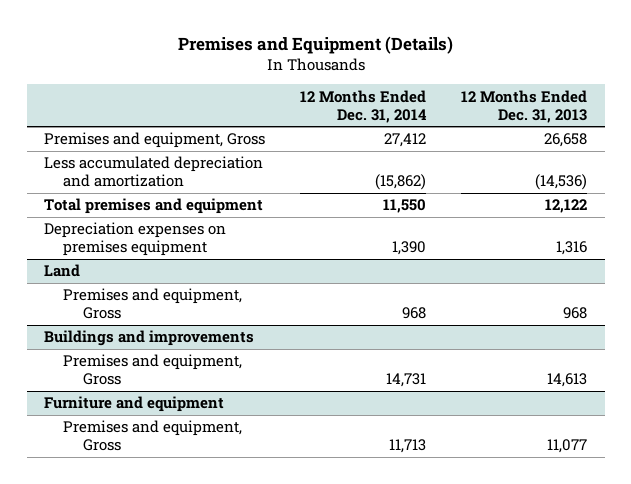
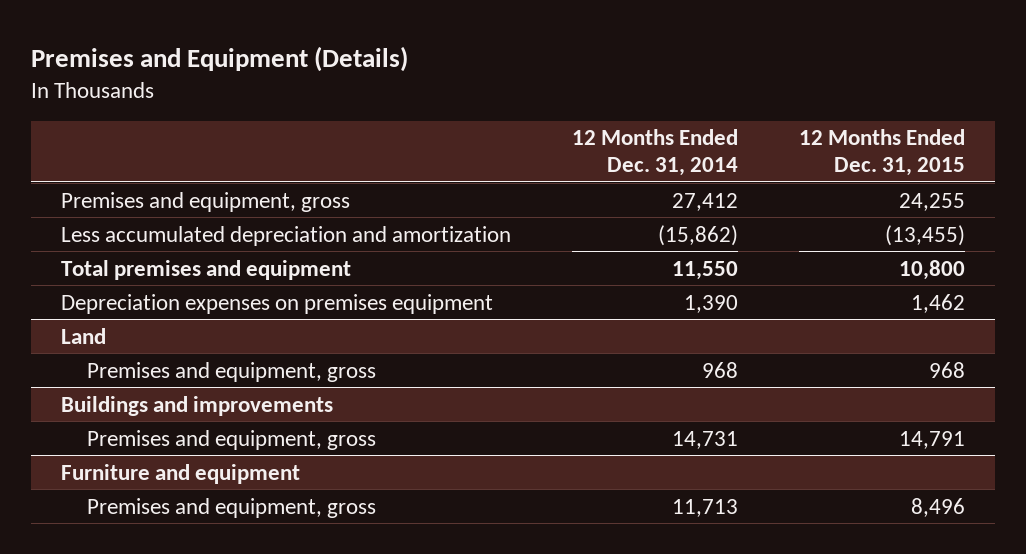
[461,89,588,123] 12 Months Ended Dec. 31, 2013 -> none
none -> [799,129,966,177] 12 Months Ended Dec. 31, 2015
[44,132,266,149] Premises and equipment, Gross -> [61,191,351,212] Premises and equipment, gross
[63,288,243,320] Premises and equipment, Gross -> [87,361,377,382] Premises and equipment, gross
[63,354,243,386] Premises and equipment, Gross -> [87,429,377,450] Premises and equipment, gross
[63,420,243,452] Premises and equipment, Gross -> [87,497,377,518] Premises and equipment, gross

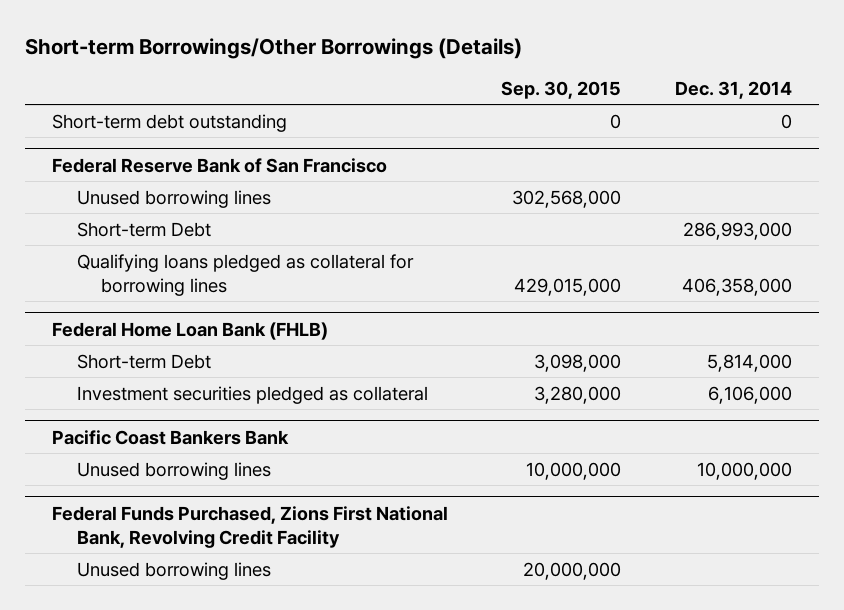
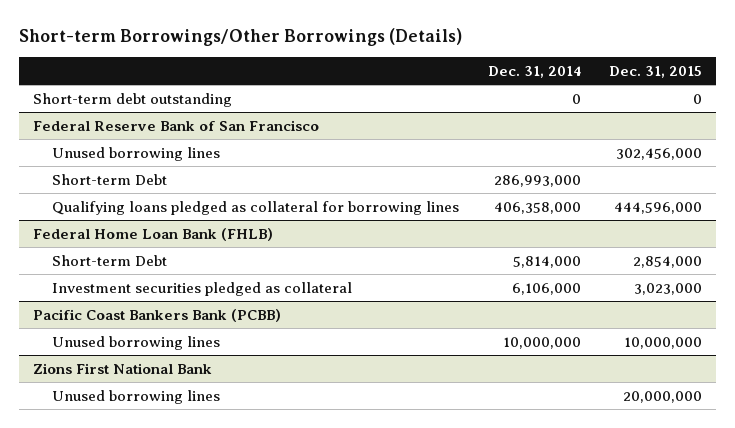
[501,80,622,99] Sep. 30, 2015 -> none
none -> [608,65,702,78] Dec. 31, 2015
[51,429,289,445] Pacific Coast Bankers Bank -> [32,308,281,322] Pacific Coast Bankers Bank (PCBB)
[51,505,448,548] Federal Funds Purchased, Zions First National Bank, Revolving Credit Facility -> none
none -> [32,362,212,374] Zions First National Bank

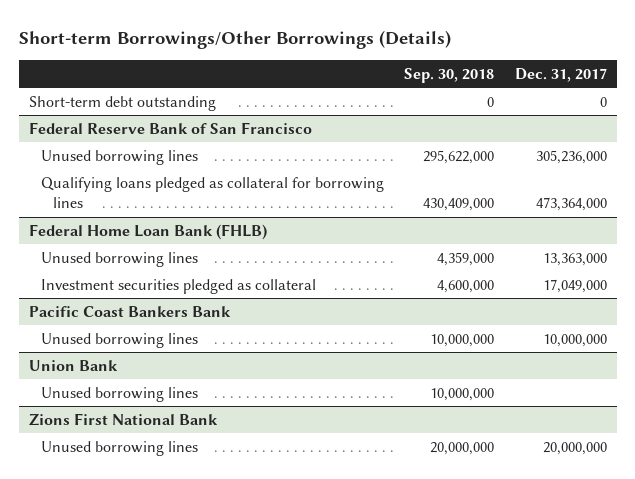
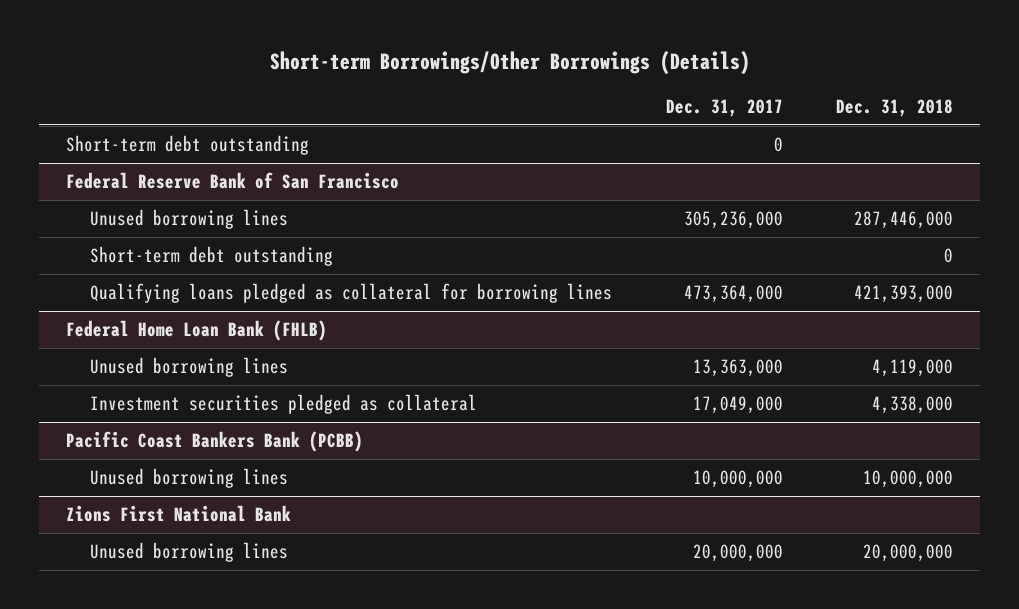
[404,67,495,83] Sep. 30, 2018 -> none
none -> [836,99,954,118] Dec. 31, 2018
none -> [90,246,334,267] Short-term debt outstanding
[28,305,231,317] Pacific Coast Bankers Bank -> [66,431,364,453] Pacific Coast Bankers Bank (PCBB)
[28,359,118,371] Union Bank -> none
[40,386,198,402] Unused borrowing lines -> none

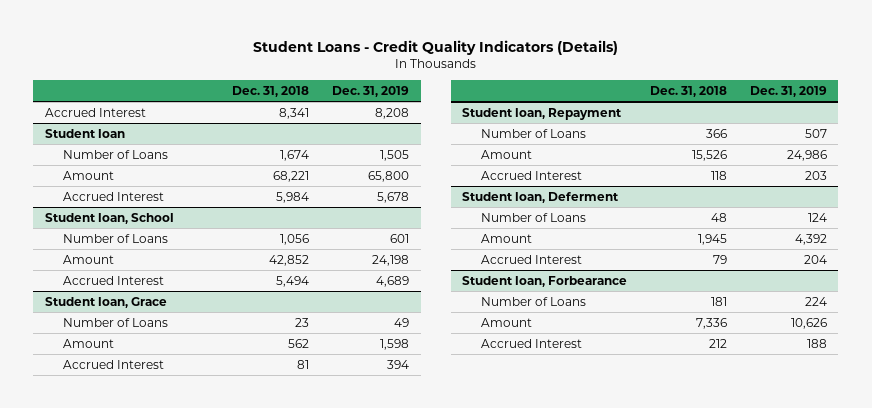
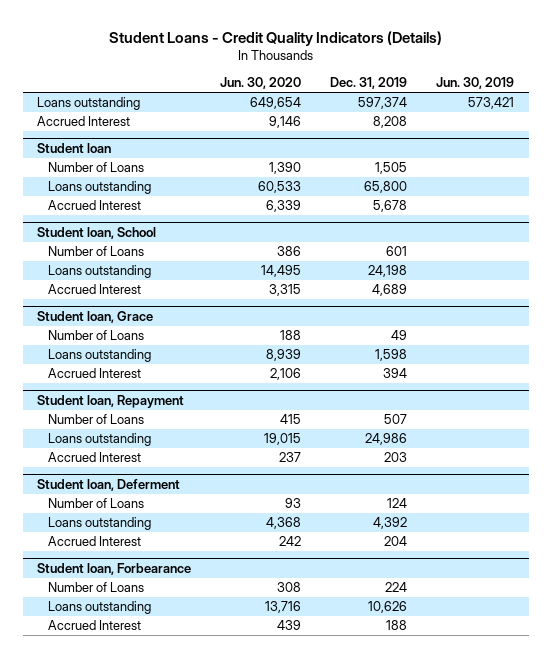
[232,85,310,97] Dec. 31, 2018 -> none
none -> [220,77,302,90] Jun. 30, 2020
none -> [436,77,515,90] Jun. 30, 2019
none -> [37,97,141,111] Loans outstanding
[62,170,114,180] Amount -> [48,181,152,195] Loans outstanding
[62,254,114,264] Amount -> [48,265,152,279] Loans outstanding
[62,338,114,348] Amount -> [48,349,152,363] Loans outstanding
[480,149,532,159] Amount -> [48,433,152,447] Loans outstanding
[480,233,532,243] Amount -> [48,517,152,531] Loans outstanding
[480,317,532,327] Amount -> [48,601,152,615] Loans outstanding

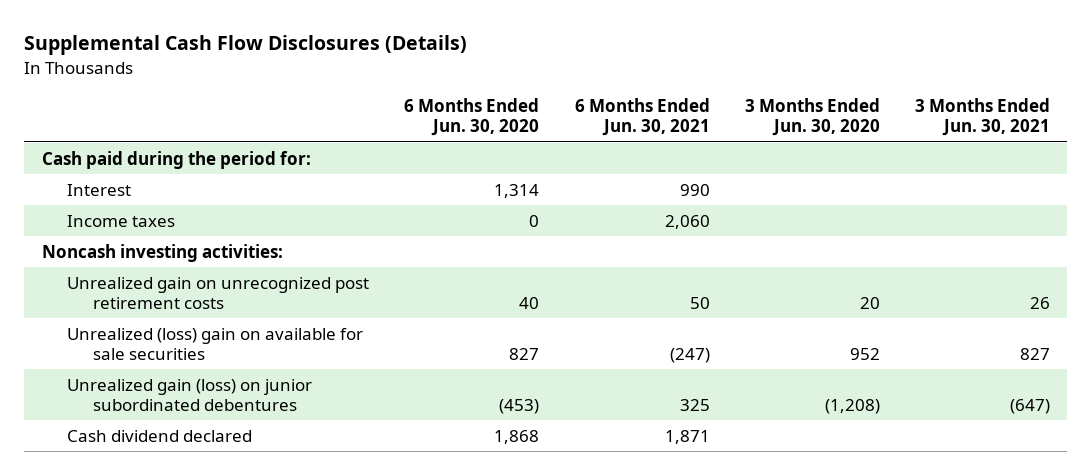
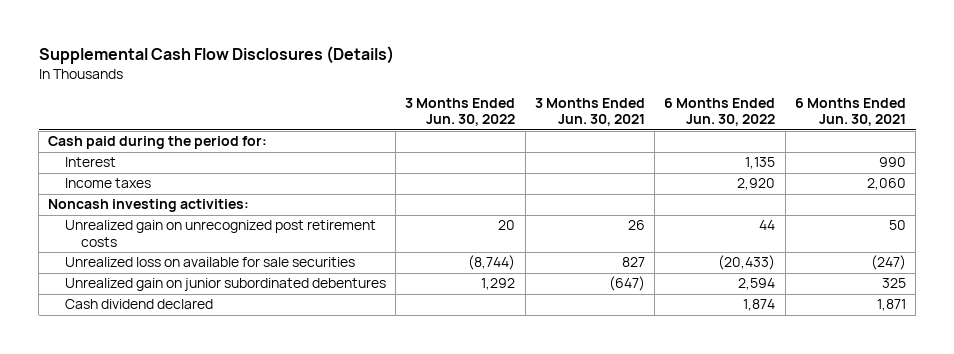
[404,98,540,137] 6 Months Ended Jun. 30, 2020 -> none
[744,98,880,137] 3 Months Ended Jun. 30, 2020 -> none
none -> [405,97,516,127] 3 Months Ended Jun. 30, 2022
none -> [664,97,776,127] 6 Months Ended Jun. 30, 2022
[67,327,364,360] Unrealized (loss) gain on available for sale securities -> [64,257,355,268] Unrealized loss on available for sale securities
[67,378,313,411] Unrealized gain (loss) on junior subordinated debentures -> [64,278,386,292] Unrealized gain on junior subordinated debentures

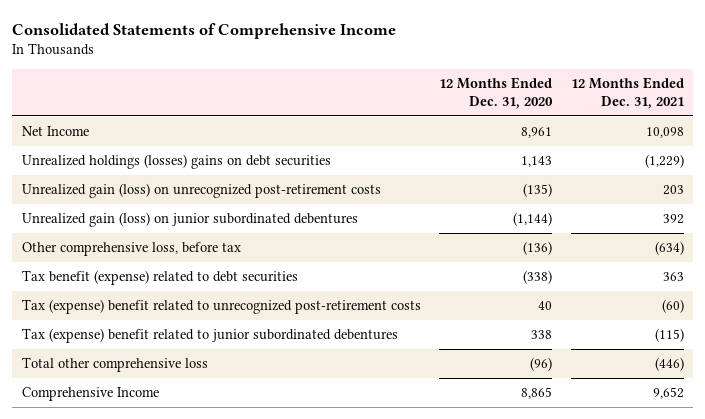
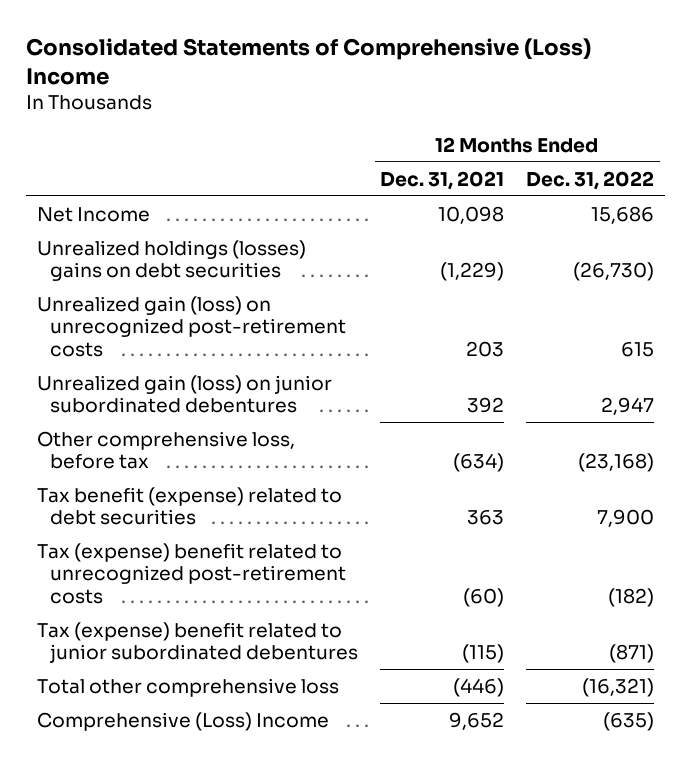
[12,22,397,39] Consolidated Statements of Comprehensive Income -> [25,37,591,86] Consolidated Statements of Comprehensive (Loss) Income
[439,76,554,110] 12 Months Ended Dec. 31, 2020 -> none
none -> [526,170,655,190] Dec. 31, 2022
[21,387,159,402] Comprehensive Income -> [36,711,329,731] Comprehensive (Loss) Income

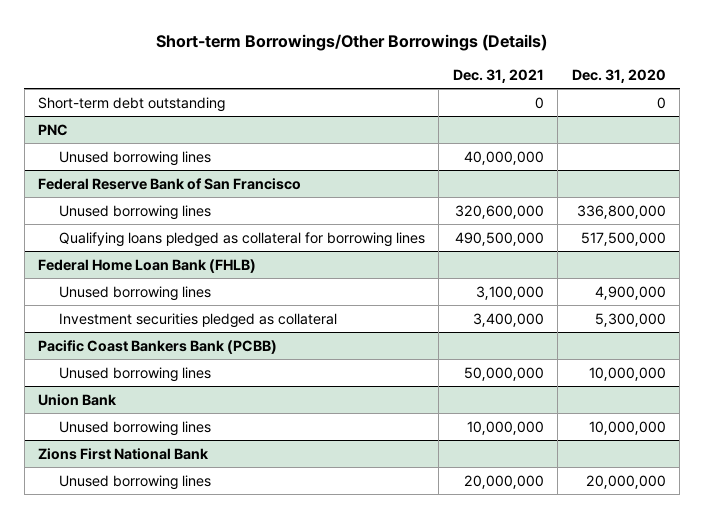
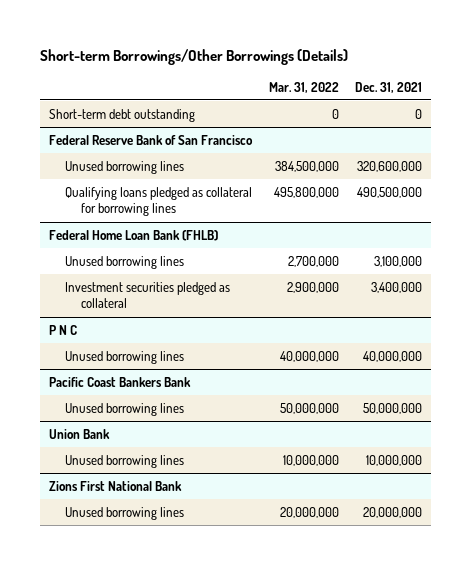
[571,68,666,83] Dec. 31, 2020 -> none
none -> [268,81,339,93] Mar. 31, 2022
[38,123,69,136] PNC -> none
[58,150,211,166] Unused borrowing lines -> none
none -> [48,324,77,335] P N C
none -> [64,350,184,364] Unused borrowing lines
[38,339,278,354] Pacific Coast Bankers Bank (PCBB) -> [48,376,191,387] Pacific Coast Bankers Bank

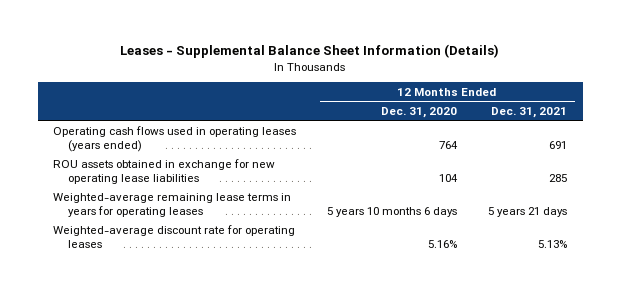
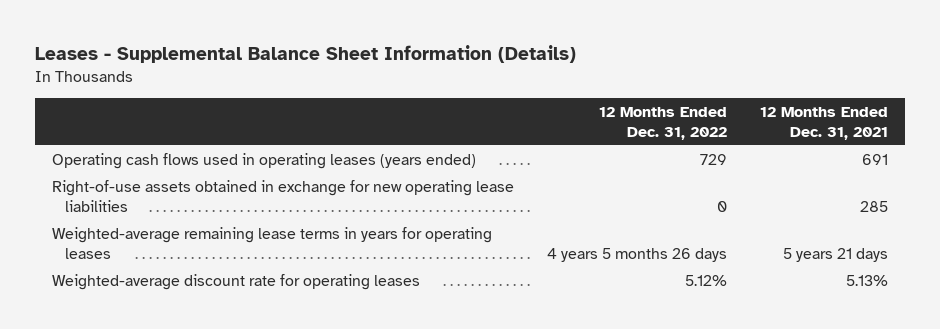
[381,106,458,118] Dec. 31, 2020 -> none
none -> [599,106,728,140] 12 Months Ended Dec. 31, 2022
[53,158,276,184] ROU assets obtained in exchange for new operating lease liabilities -> [51,180,514,212] Right-of-use assets obtained in exchange for new operating lease liabilities

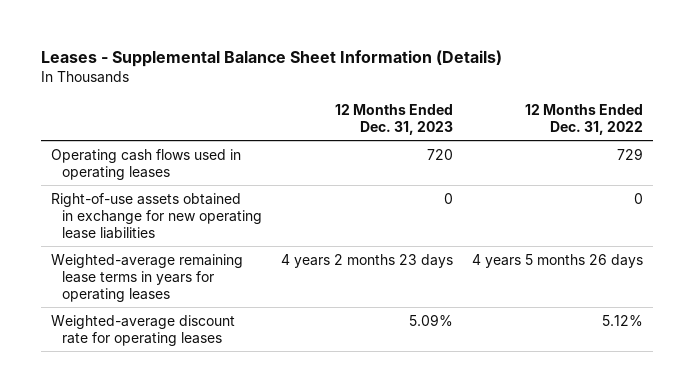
[760,106,889,140] 12 Months Ended Dec. 31, 2021 -> none
none -> [335,103,454,135] 12 Months Ended Dec. 31, 2023
[51,153,476,170] Operating cash flows used in operating leases (years ended) -> [51,148,242,180] Operating cash flows used in operating leases

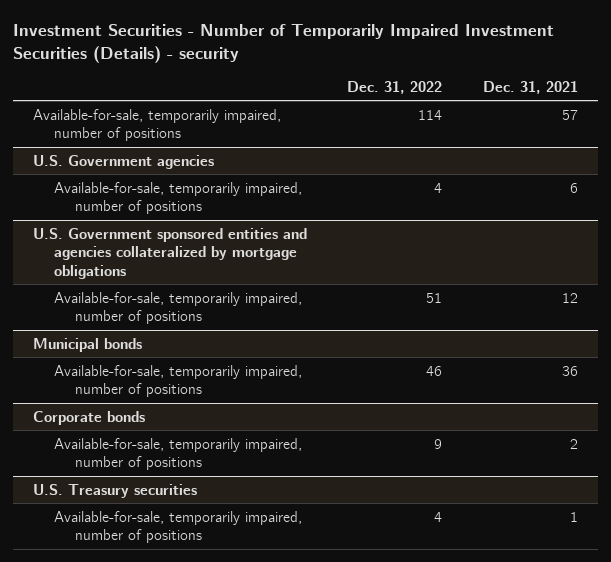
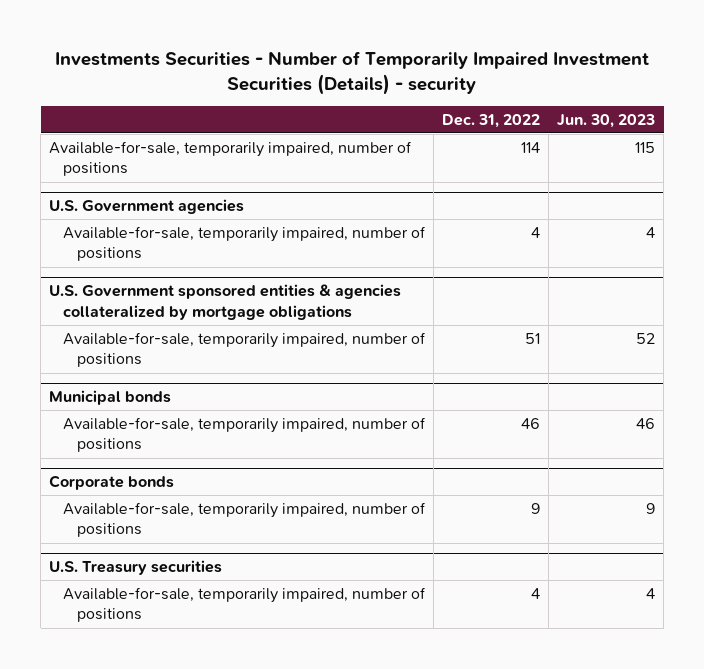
[13,23,555,63] Investment Securities - Number of Temporarily Impaired Investment Securities (Details) - security -> [55,51,650,95] Investments Securities - Number of Temporarily Impaired Investment Securities (Details) - security
[482,80,578,94] Dec. 31, 2021 -> none
none -> [557,113,656,128] Jun. 30, 2023
[33,227,308,279] U.S. Government sponsored entities and agencies collateralized by mortgage obligations -> [49,284,402,320] U.S. Government sponsored entities & agencies collateralized by mortgage obligations

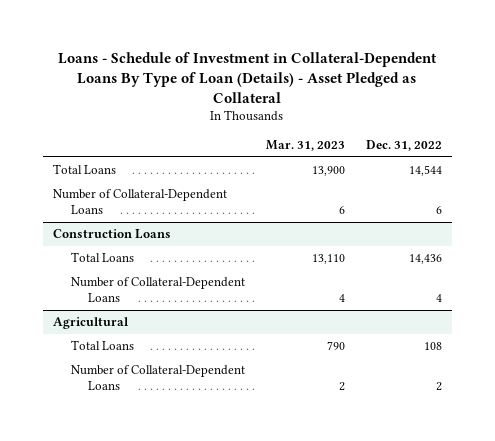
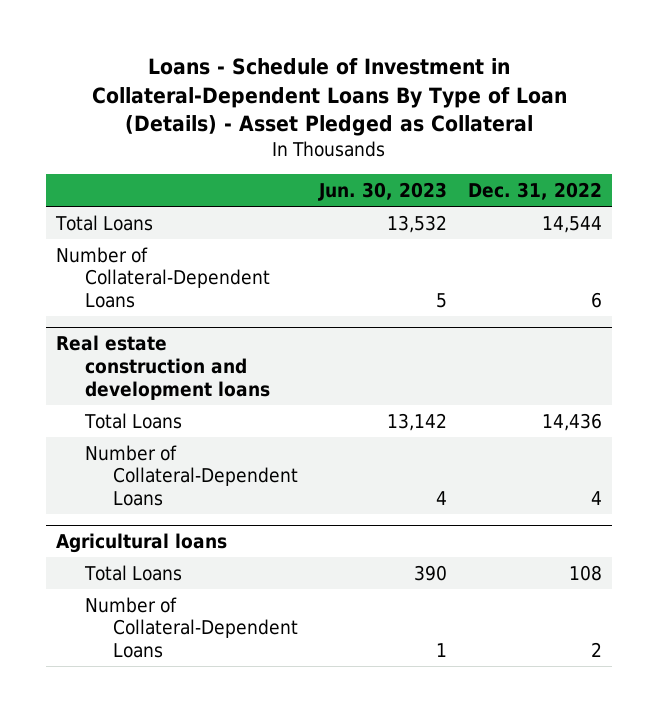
[265,140,345,152] Mar. 31, 2023 -> none
none -> [318,181,448,201] Jun. 30, 2023
[53,229,172,240] Construction Loans -> [56,334,270,400] Real estate construction and development loans
[53,317,130,330] Agricultural -> [56,532,228,553] Agricultural loans

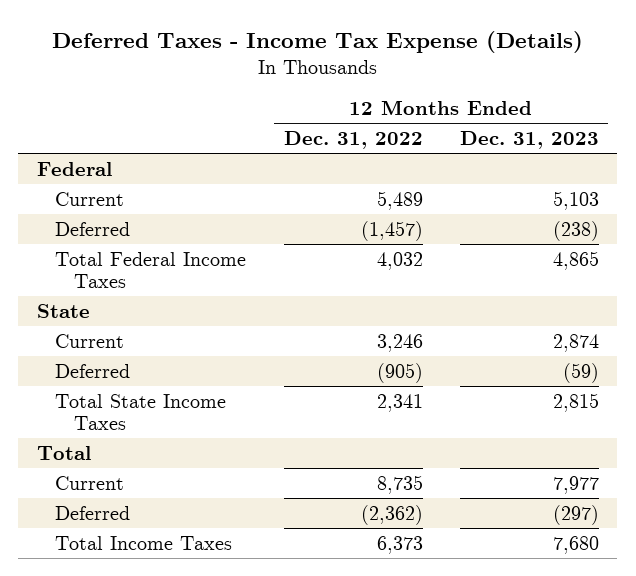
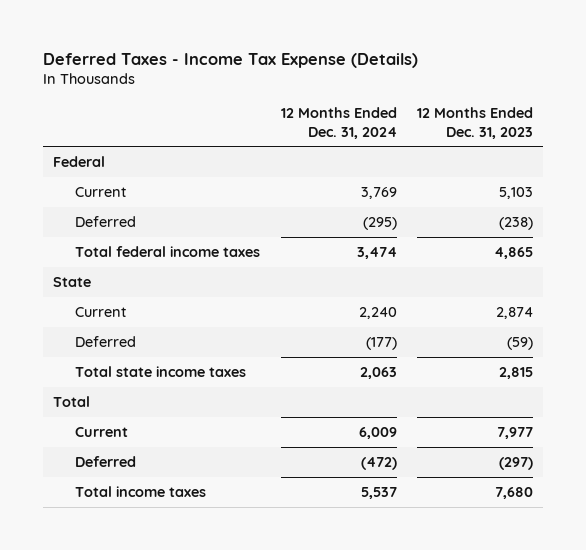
[283,131,423,150] Dec. 31, 2022 -> none
none -> [280,107,397,139] 12 Months Ended Dec. 31, 2024
[55,251,247,289] Total Federal Income Taxes -> [75,245,261,257] Total federal income taxes
[55,393,227,431] Total State Income Taxes -> [75,365,247,377] Total state income taxes
[55,535,233,550] Total Income Taxes -> [75,485,207,497] Total income taxes

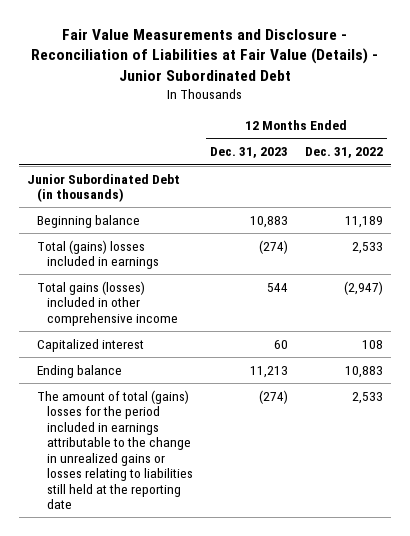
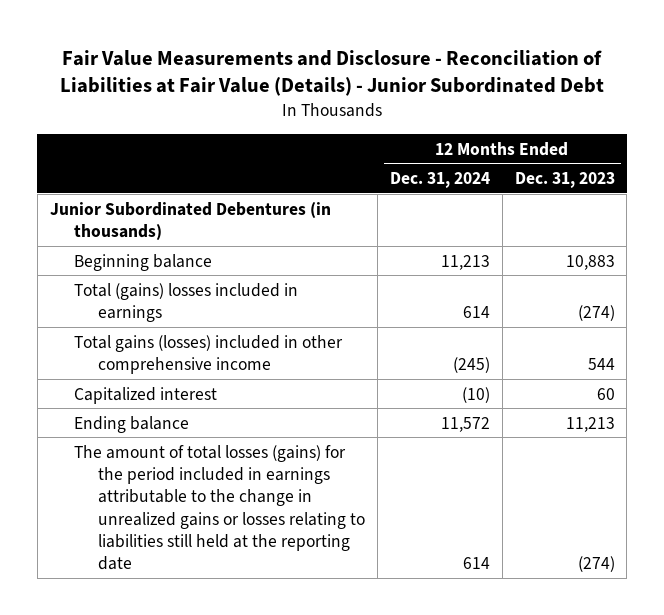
[304,147,383,159] Dec. 31, 2022 -> none
none -> [389,172,490,189] Dec. 31, 2024
[27,173,181,203] Junior Subordinated Debt (in thousands) -> [49,201,331,240] Junior Subordinated Debentures (in thousands)
[37,389,193,510] The amount of total (gains) losses for the period included in earnings attributable to the change in unrealized gains or losses relating to liabilities still held at the reporting date -> [73,444,366,571] The amount of total losses (gains) for the period included in earnings attributable to the change in unrealized gains or losses relating to liabilities still held at the reporting date

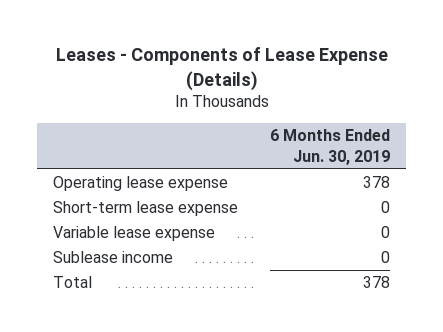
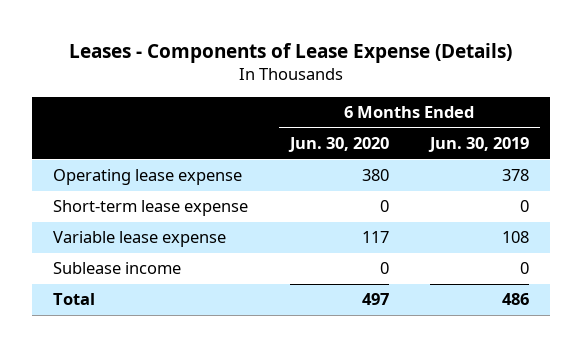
none -> [287,137,389,153] Jun. 30, 2020
[381,226,391,239] 0 -> [502,231,530,244] 108
[363,276,391,289] 378 -> [502,293,530,306] 486

